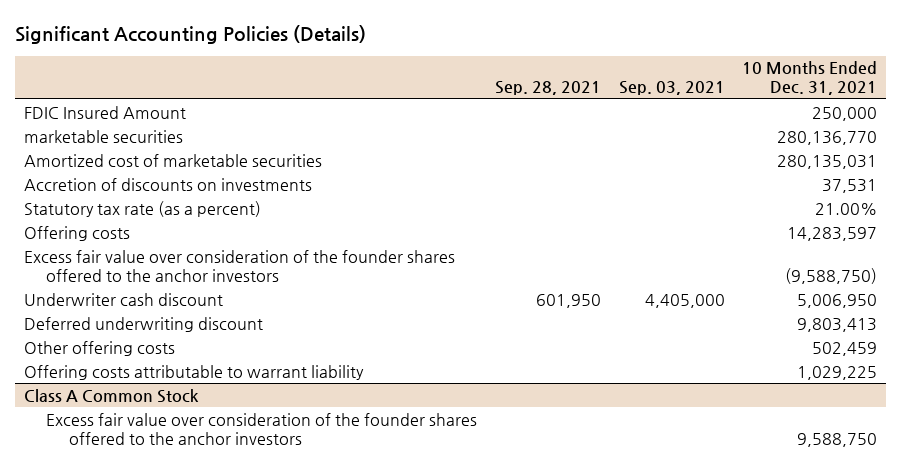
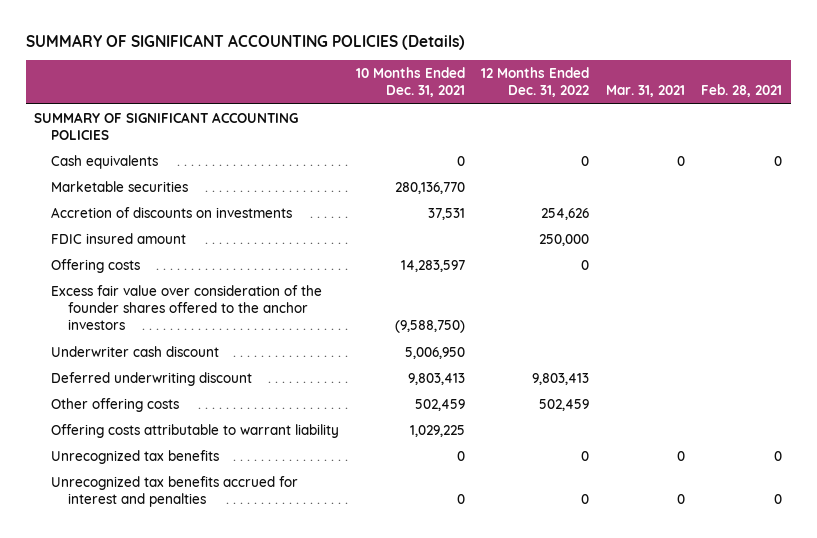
[15,24,367,44] Significant Accounting Policies (Details) -> [26,33,466,50] SUMMARY OF SIGNIFICANT ACCOUNTING POLICIES (Details)
[494,81,601,96] Sep. 28, 2021 -> none
[618,81,725,96] Sep. 03, 2021 -> none
none -> [481,67,590,98] 12 Months Ended Dec. 31, 2022
none -> [605,85,685,98] Mar. 31, 2021
none -> [701,84,783,98] Feb. 28, 2021
[23,105,186,119] FDIC Insured Amount -> none
[23,153,322,167] Amortized cost of marketable securities -> none
none -> [34,111,299,141] SUMMARY OF SIGNIFICANT ACCOUNTING POLICIES
none -> [51,154,159,169] Cash equivalents
[23,129,183,143] marketable securities -> [51,180,189,192] Marketable securities
[23,200,261,217] Statutory tax rate (as a percent) -> none
none -> [51,232,187,244] FDIC insured amount
[23,388,199,403] Class A Common Stock -> none
[46,412,478,445] Excess fair value over consideration of the founder shares offered to the anchor investors -> none
none -> [51,449,220,464] Unrecognized tax benefits
none -> [51,475,299,508] Unrecognized tax benefits accrued for interest and penalties

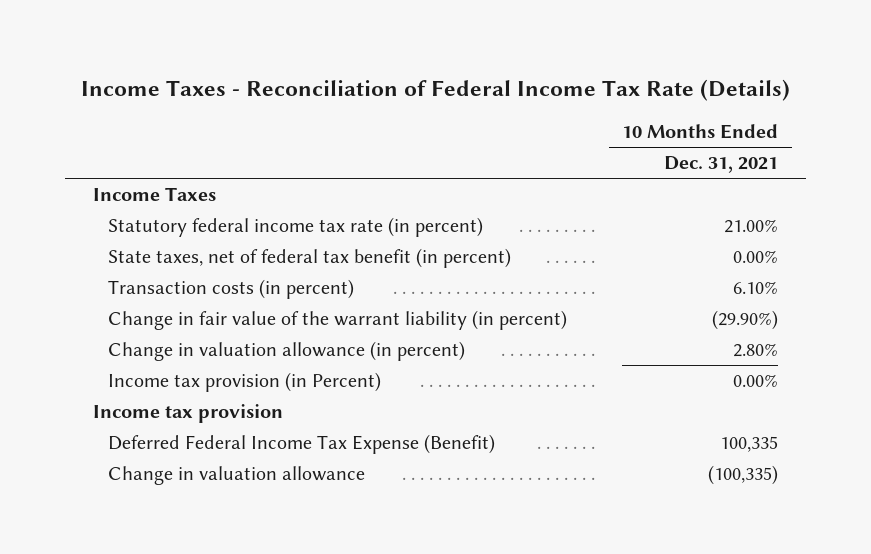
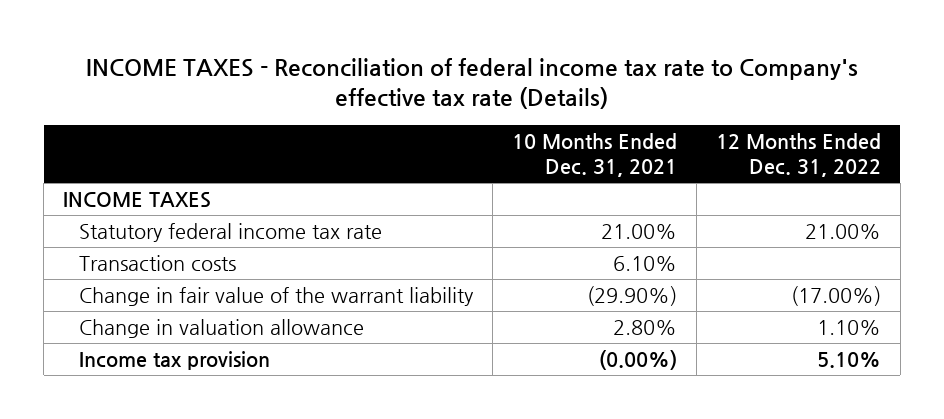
[80,78,790,101] Income Taxes - Reconciliation of Federal Income Tax Rate (Details) -> [86,57,859,110] INCOME TAXES - Reconciliation of federal income tax rate to Company's effective tax rate (Details)
none -> [715,133,881,177] 12 Months Ended Dec. 31, 2022
[108,248,512,269] State taxes, net of federal tax benefit (in percent) -> none
[92,404,283,424] Income tax provision -> none
[108,434,496,455] Deferred Federal Income Tax Expense (Benefit) -> none
[108,466,366,486] Change in valuation allowance -> none
[92,187,216,202] Income Taxes -> [63,192,212,209] INCOME TAXES
[108,217,484,238] Statutory federal income tax rate (in percent) -> [79,223,383,243] Statutory federal income tax rate
[108,279,355,300] Transaction costs (in percent) -> [79,255,237,272] Transaction costs
[108,310,568,331] Change in fair value of the warrant liability (in percent) -> [79,287,475,307] Change in fair value of the warrant liability
[108,341,466,362] Change in valuation allowance (in percent) -> [79,319,365,339] Change in valuation allowance
[108,372,382,393] Income tax provision (in Percent) -> [79,351,271,371] Income tax provision
[733,374,779,388] 0.00% -> [599,350,678,371] (0.00%)

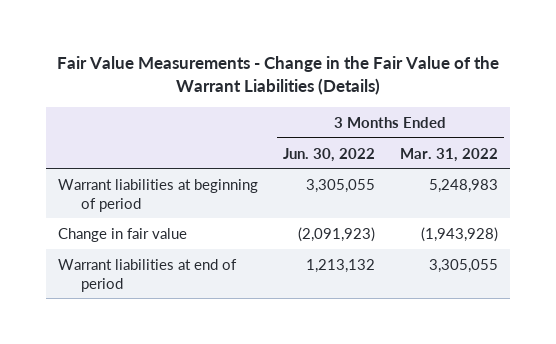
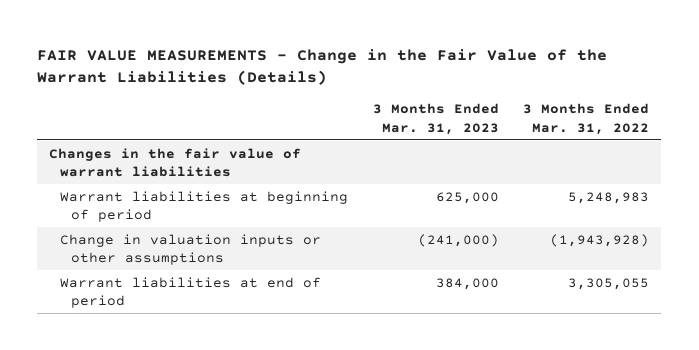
[56,56,499,96] Fair Value Measurements - Change in the Fair Value of the Warrant Liabilities (Details) -> [37,48,608,86] FAIR VALUE MEASUREMENTS - Change in the Fair Value of the Warrant Liabilities (Details)
[282,147,375,162] Jun. 30, 2022 -> none
none -> [372,103,499,135] 3 Months Ended Mar. 31, 2023
none -> [49,147,302,177] Changes in the fair value of warrant liabilities
[58,227,188,242] Change in fair value -> [60,233,322,265] Change in valuation inputs or other assumptions

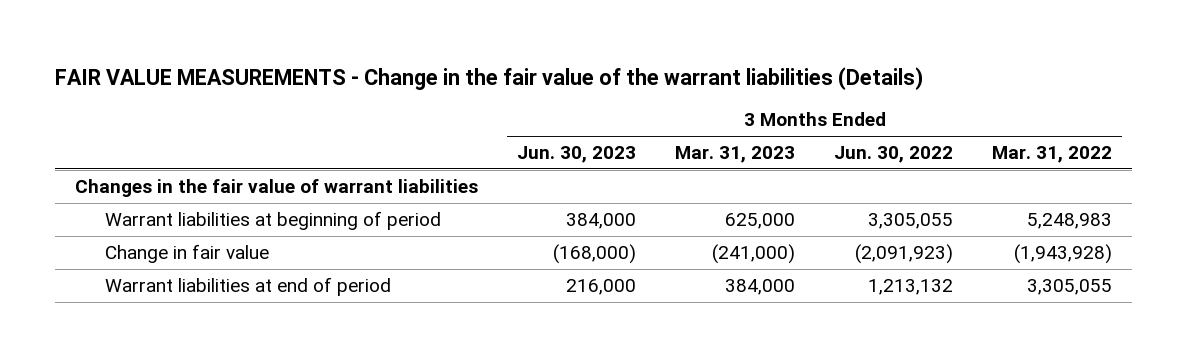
[37,48,608,86] FAIR VALUE MEASUREMENTS - Change in the Fair Value of the Warrant Liabilities (Details) -> [55,66,924,90] FAIR VALUE MEASUREMENTS - Change in the fair value of the warrant liabilities (Details)
none -> [517,146,637,164] Jun. 30, 2023
none -> [834,146,954,164] Jun. 30, 2022
[60,233,322,265] Change in valuation inputs or other assumptions -> [104,244,269,264] Change in fair value

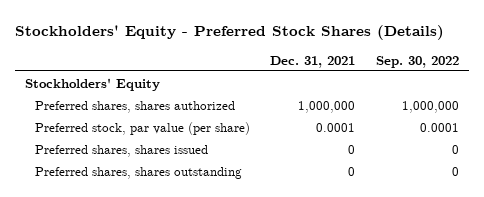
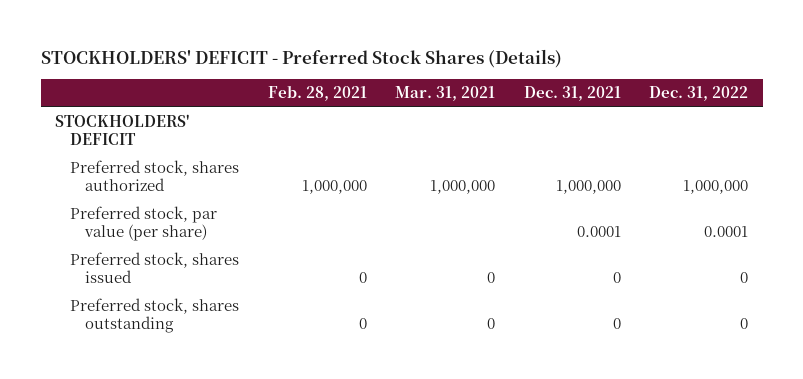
[15,24,445,40] Stockholders' Equity - Preferred Stock Shares (Details) -> [40,49,562,69] STOCKHOLDERS' DEFICIT - Preferred Stock Shares (Details)
[375,55,459,68] Sep. 30, 2022 -> none
none -> [267,86,367,102] Feb. 28, 2021
none -> [395,86,496,102] Mar. 31, 2021
none -> [649,86,749,102] Dec. 31, 2022
[25,77,161,91] Stockholders' Equity -> [55,114,191,146] STOCKHOLDERS' DEFICIT
[35,100,236,113] Preferred shares, shares authorized -> [69,160,239,192] Preferred stock, shares authorized
[35,144,209,157] Preferred shares, shares issued -> [69,252,239,284] Preferred stock, shares issued
[35,166,243,179] Preferred shares, shares outstanding -> [69,298,239,334] Preferred stock, shares outstanding

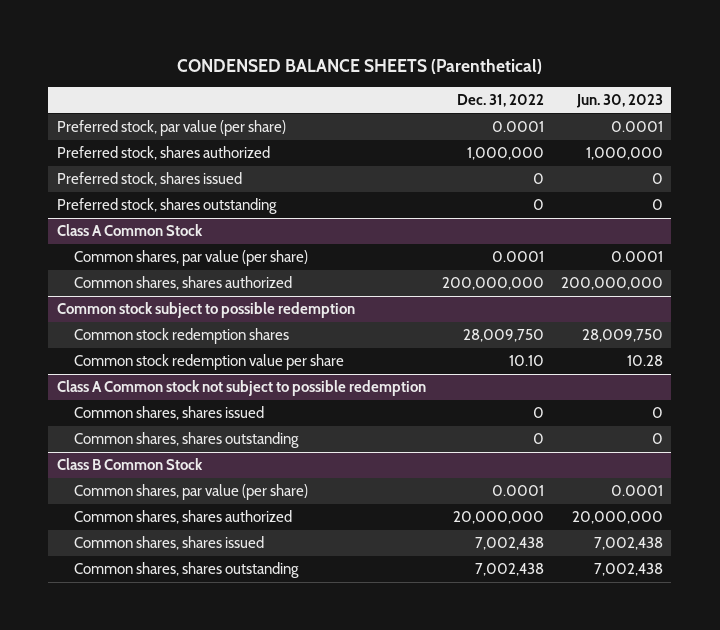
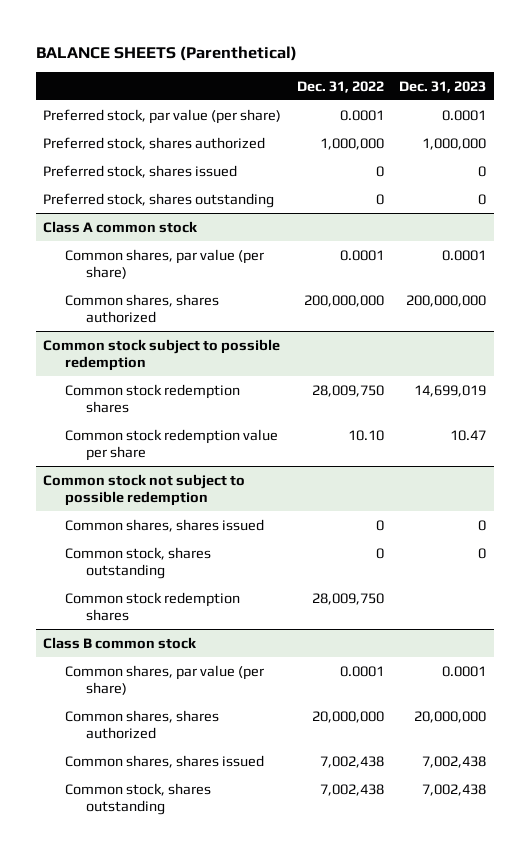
[176,58,542,74] CONDENSED BALANCE SHEETS (Parenthetical) -> [35,45,297,61] BALANCE SHEETS (Parenthetical)
[575,94,663,109] Jun. 30, 2023 -> none
none -> [399,80,487,93] Dec. 31, 2023
[56,224,203,237] Class A Common Stock -> [43,220,199,233] Class A common stock
[56,380,426,397] Class A Common stock not subject to possible redemption -> [43,473,246,506] Common stock not subject to possible redemption
[73,432,299,449] Common shares, shares outstanding -> [64,546,211,579] Common stock, shares outstanding
none -> [64,591,240,621] Common stock redemption shares
[56,458,203,471] Class B Common Stock -> [43,636,198,649] Class B common stock
[73,562,299,579] Common shares, shares outstanding -> [64,782,211,815] Common stock, shares outstanding

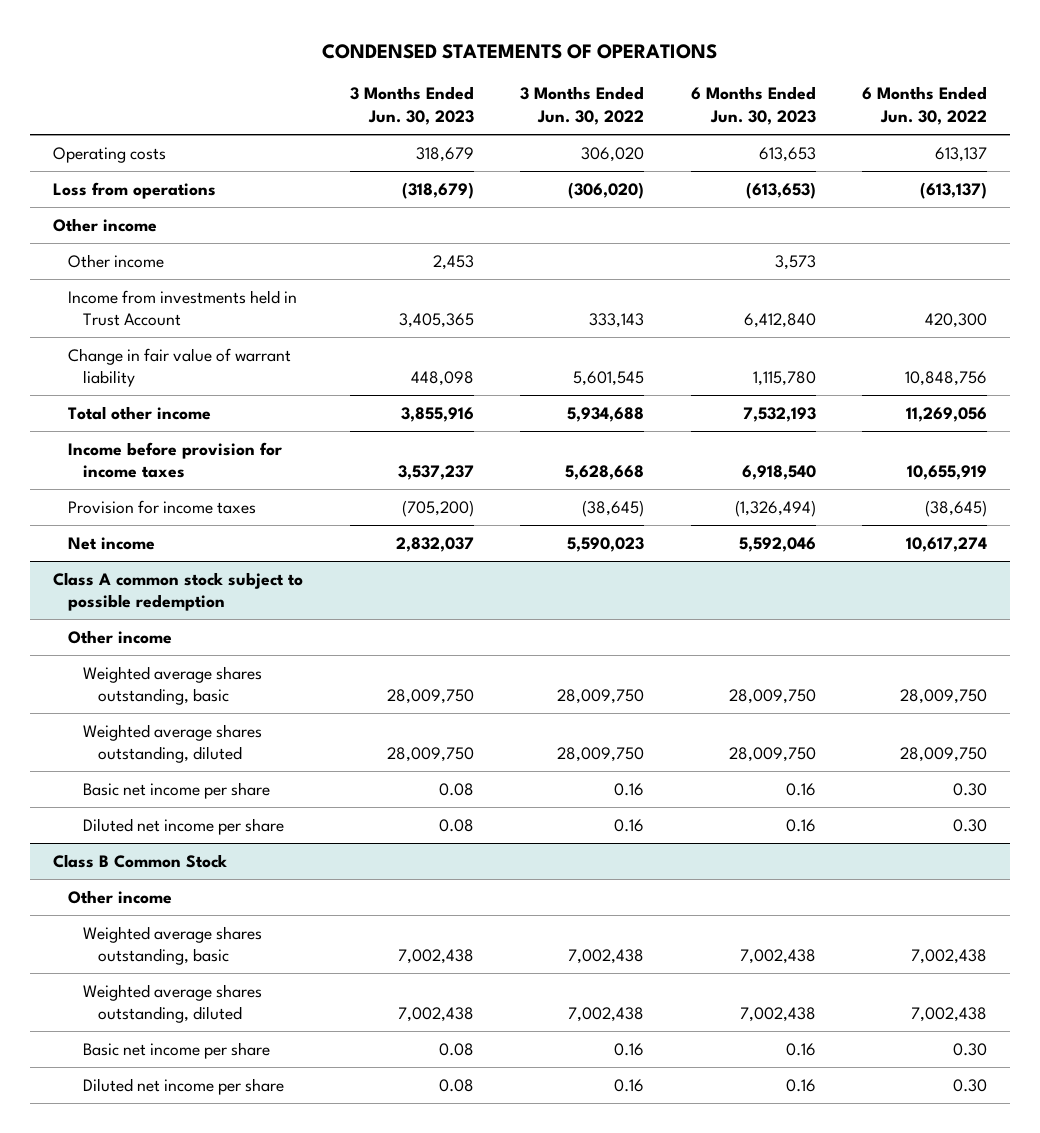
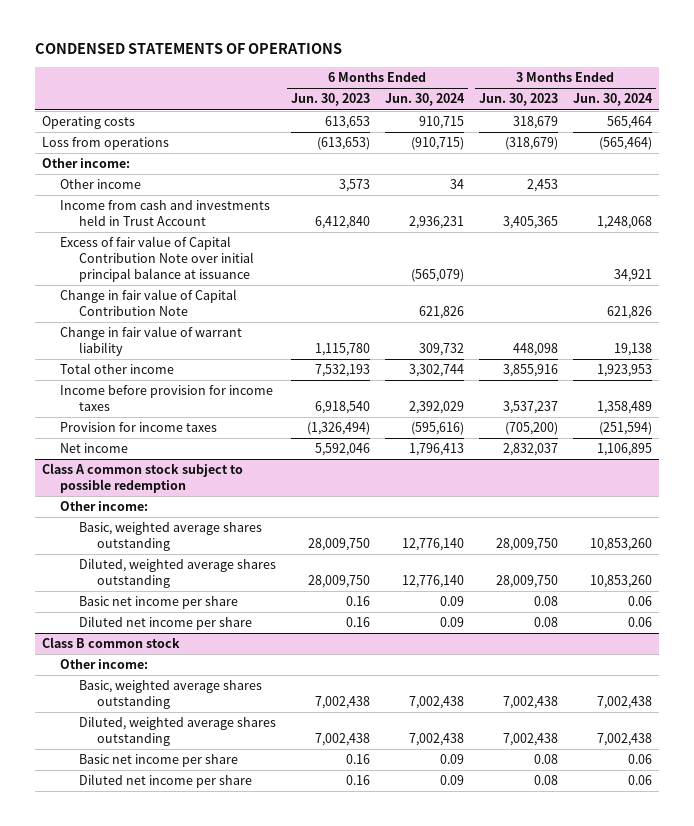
[520,86,645,125] 3 Months Ended Jun. 30, 2022 -> none
[861,86,987,125] 6 Months Ended Jun. 30, 2022 -> none
none -> [384,93,465,107] Jun. 30, 2024
none -> [572,93,653,107] Jun. 30, 2024
[53,217,158,232] Other income -> [42,158,131,169] Other income:
[68,289,298,327] Income from investments held in Trust Account -> [60,200,271,227] Income from cash and investments held in Trust Account
none -> [60,236,254,282] Excess of fair value of Capital Contribution Note over initial principal balance at issuance
none -> [60,289,238,317] Change in fair value of Capital Contribution Note
[68,629,173,644] Other income -> [60,501,149,512] Other income:
[83,665,263,706] Weighted average shares outstanding, basic -> [78,522,262,552] Basic, weighted average shares outstanding
[83,723,263,764] Weighted average shares outstanding, diluted -> [78,558,276,589] Diluted, weighted average shares outstanding
[53,853,228,868] Class B Common Stock -> [42,637,181,649] Class B common stock
[68,889,173,904] Other income -> [60,659,149,670] Other income:
[83,925,263,966] Weighted average shares outstanding, basic -> [78,680,262,710] Basic, weighted average shares outstanding
[83,983,263,1024] Weighted average shares outstanding, diluted -> [78,716,276,747] Diluted, weighted average shares outstanding

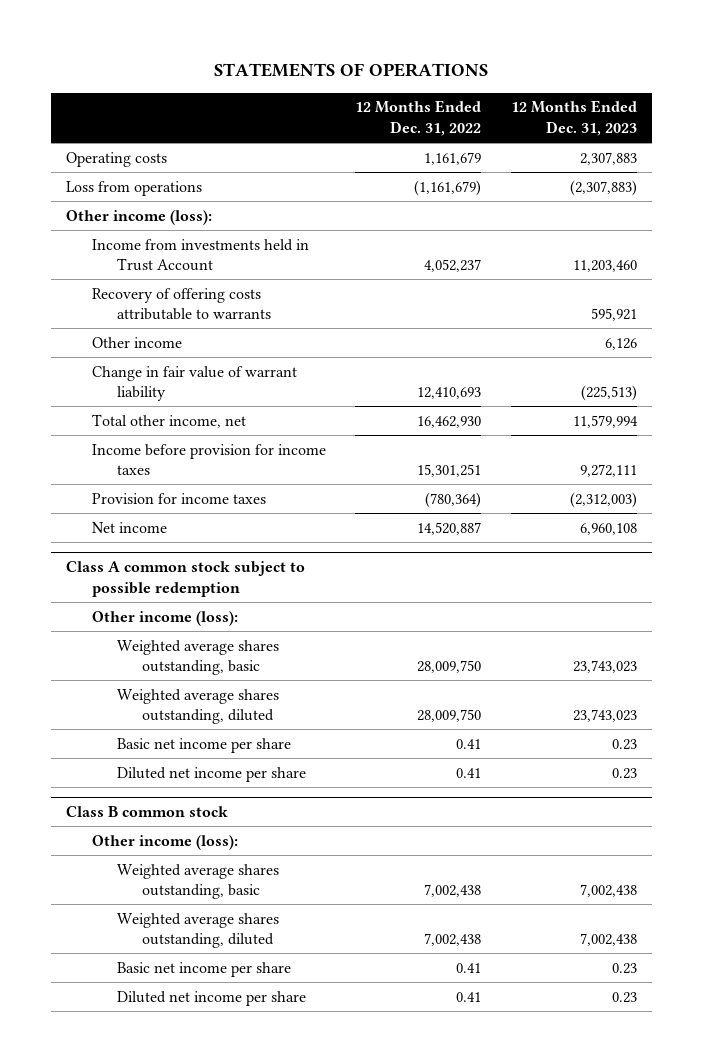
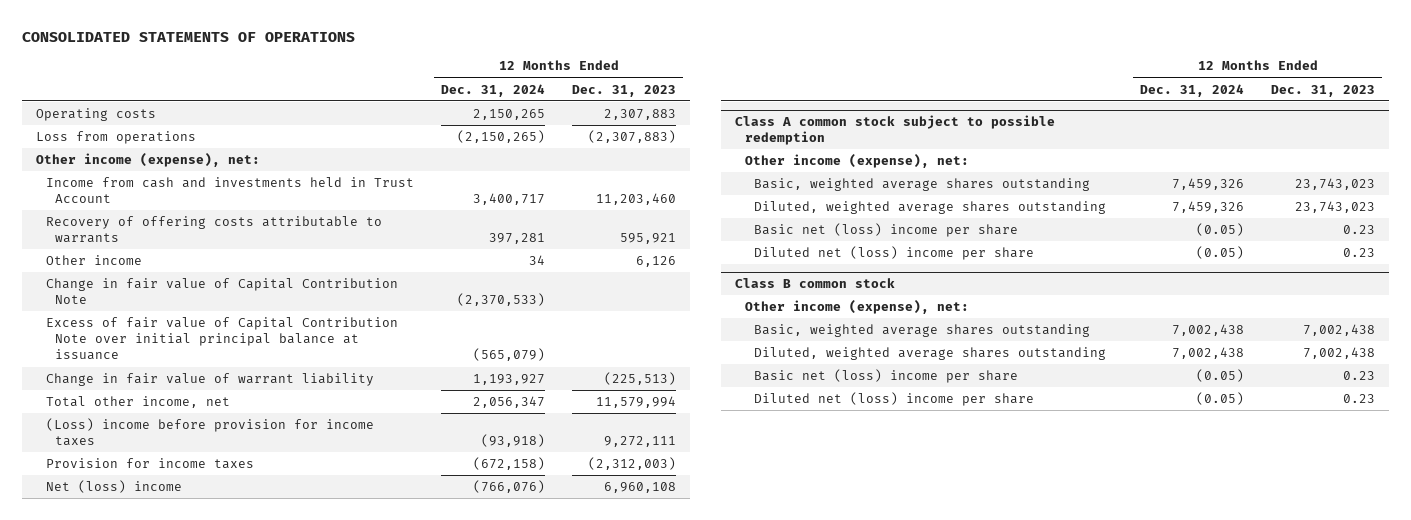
[214,63,489,78] STATEMENTS OF OPERATIONS -> [22,31,356,42] CONSOLIDATED STATEMENTS OF OPERATIONS
[355,100,482,136] 12 Months Ended Dec. 31, 2022 -> none
none -> [440,83,545,97] Dec. 31, 2024
[66,209,213,225] Other income (loss): -> [35,153,260,168] Other income (expense), net:
[91,238,309,272] Income from investments held in Trust Account -> [45,177,414,204] Income from cash and investments held in Trust Account
none -> [45,278,398,305] Change in fair value of Capital Contribution Note
none -> [45,317,398,361] Excess of fair value of Capital Contribution Note over initial principal balance at issuance
[91,443,326,476] Income before provision for income taxes -> [45,418,374,447] (Loss) income before provision for income taxes
[91,521,167,533] Net income -> [45,480,182,494] Net (loss) income
[91,610,238,626] Other income (loss): -> [744,154,969,169] Other income (expense), net:
[116,639,279,676] Weighted average shares outstanding, basic -> [754,178,1091,192] Basic, weighted average shares outstanding
[116,688,279,725] Weighted average shares outstanding, diluted -> [754,201,1107,215] Diluted, weighted average shares outstanding
[116,737,291,753] Basic net income per share -> [754,223,1019,238] Basic net (loss) income per share
[116,766,306,782] Diluted net income per share -> [754,246,1035,261] Diluted net (loss) income per share
[91,834,238,850] Other income (loss): -> [744,300,969,315] Other income (expense), net:
[116,863,279,900] Weighted average shares outstanding, basic -> [754,324,1091,338] Basic, weighted average shares outstanding
[116,912,279,949] Weighted average shares outstanding, diluted -> [754,347,1107,361] Diluted, weighted average shares outstanding
[116,961,291,977] Basic net income per share -> [754,369,1019,384] Basic net (loss) income per share
[116,990,306,1006] Diluted net income per share -> [754,392,1035,407] Diluted net (loss) income per share

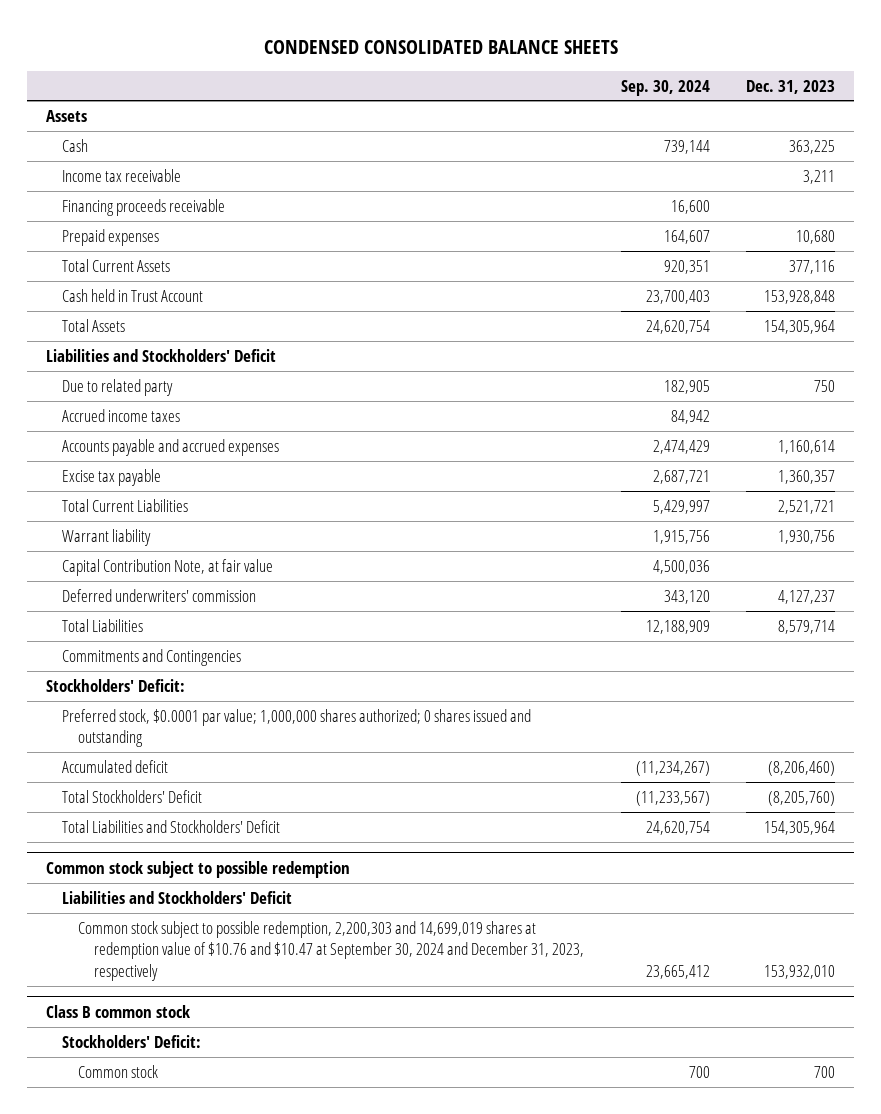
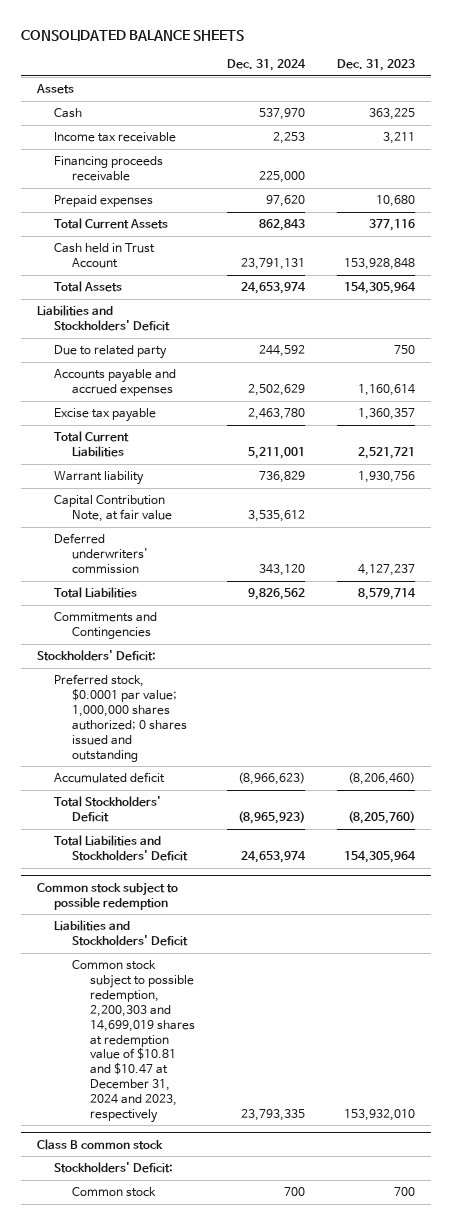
[263,39,618,54] CONDENSED CONSOLIDATED BALANCE SHEETS -> [20,29,244,41] CONSOLIDATED BALANCE SHEETS
[620,79,710,96] Sep. 30, 2024 -> none
none -> [226,59,306,72] Dec. 31, 2024
[61,408,180,422] Accrued income taxes -> none
[77,920,584,981] Common stock subject to possible redemption, 2,200,303 and 14,699,019 shares at redemption value of $10.76 and $10.47 at September 30, 2024 and December 31, 2023, respectively -> [71,960,195,1123] Common stock subject to possible redemption, 2,200,303 and 14,699,019 shares at redemption value of $10.81 and $10.47 at December 31, 2024 and 2023, respectively

